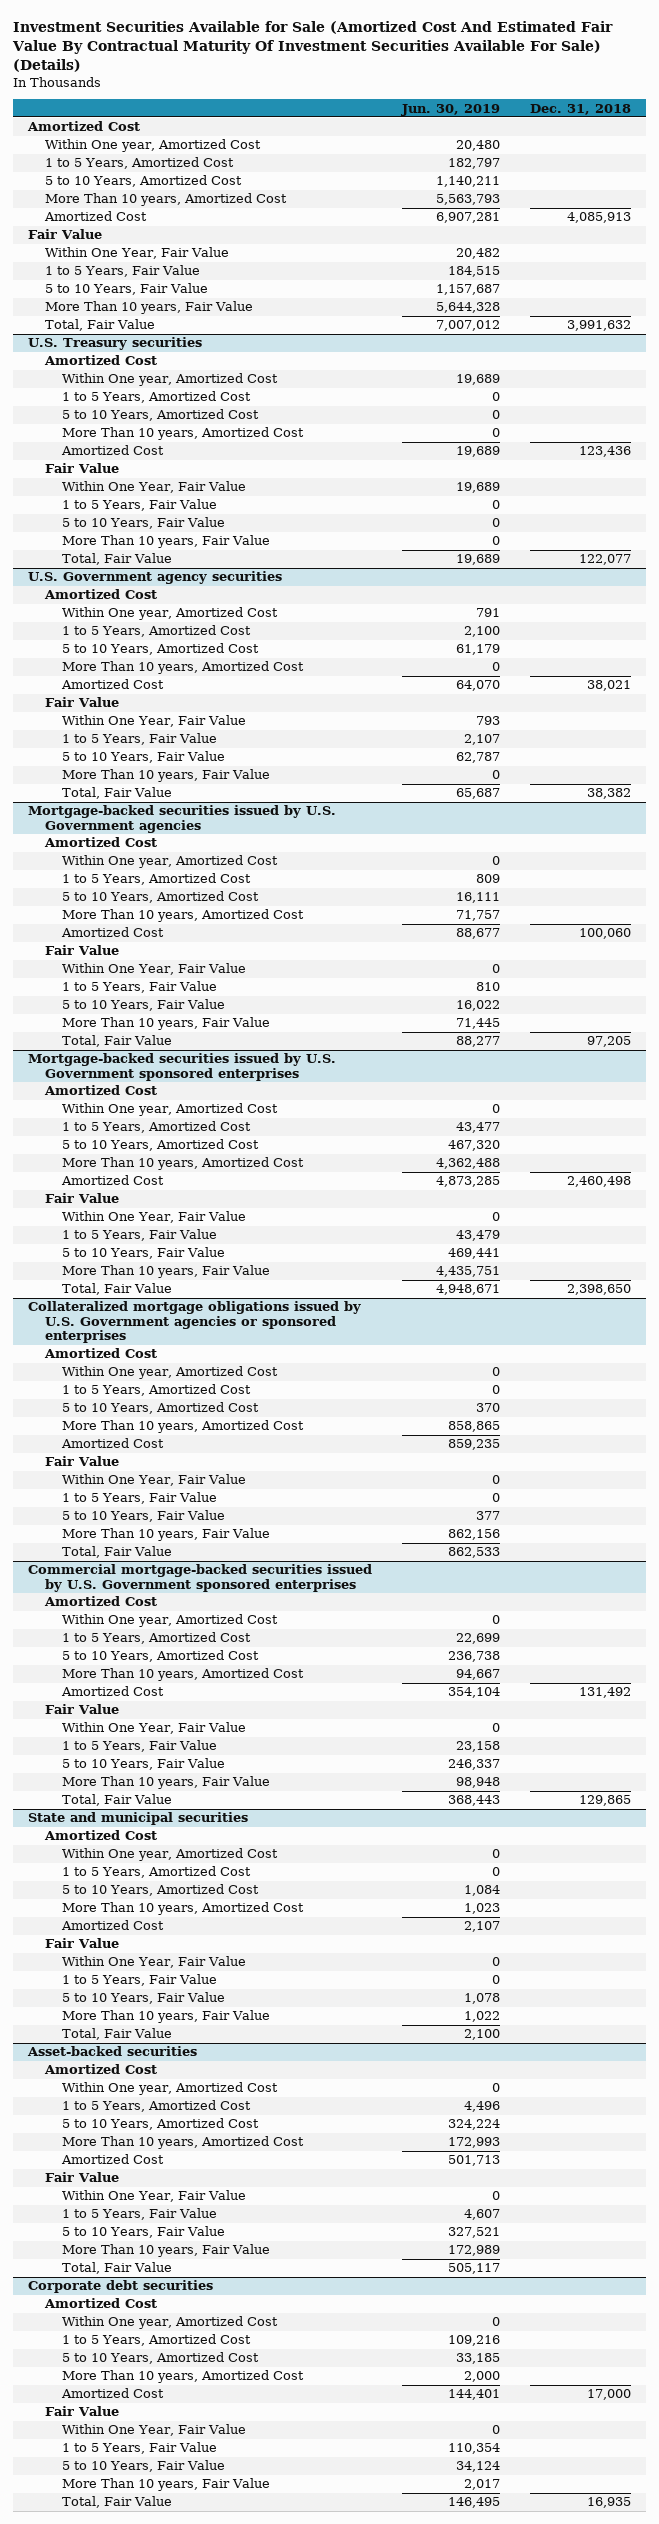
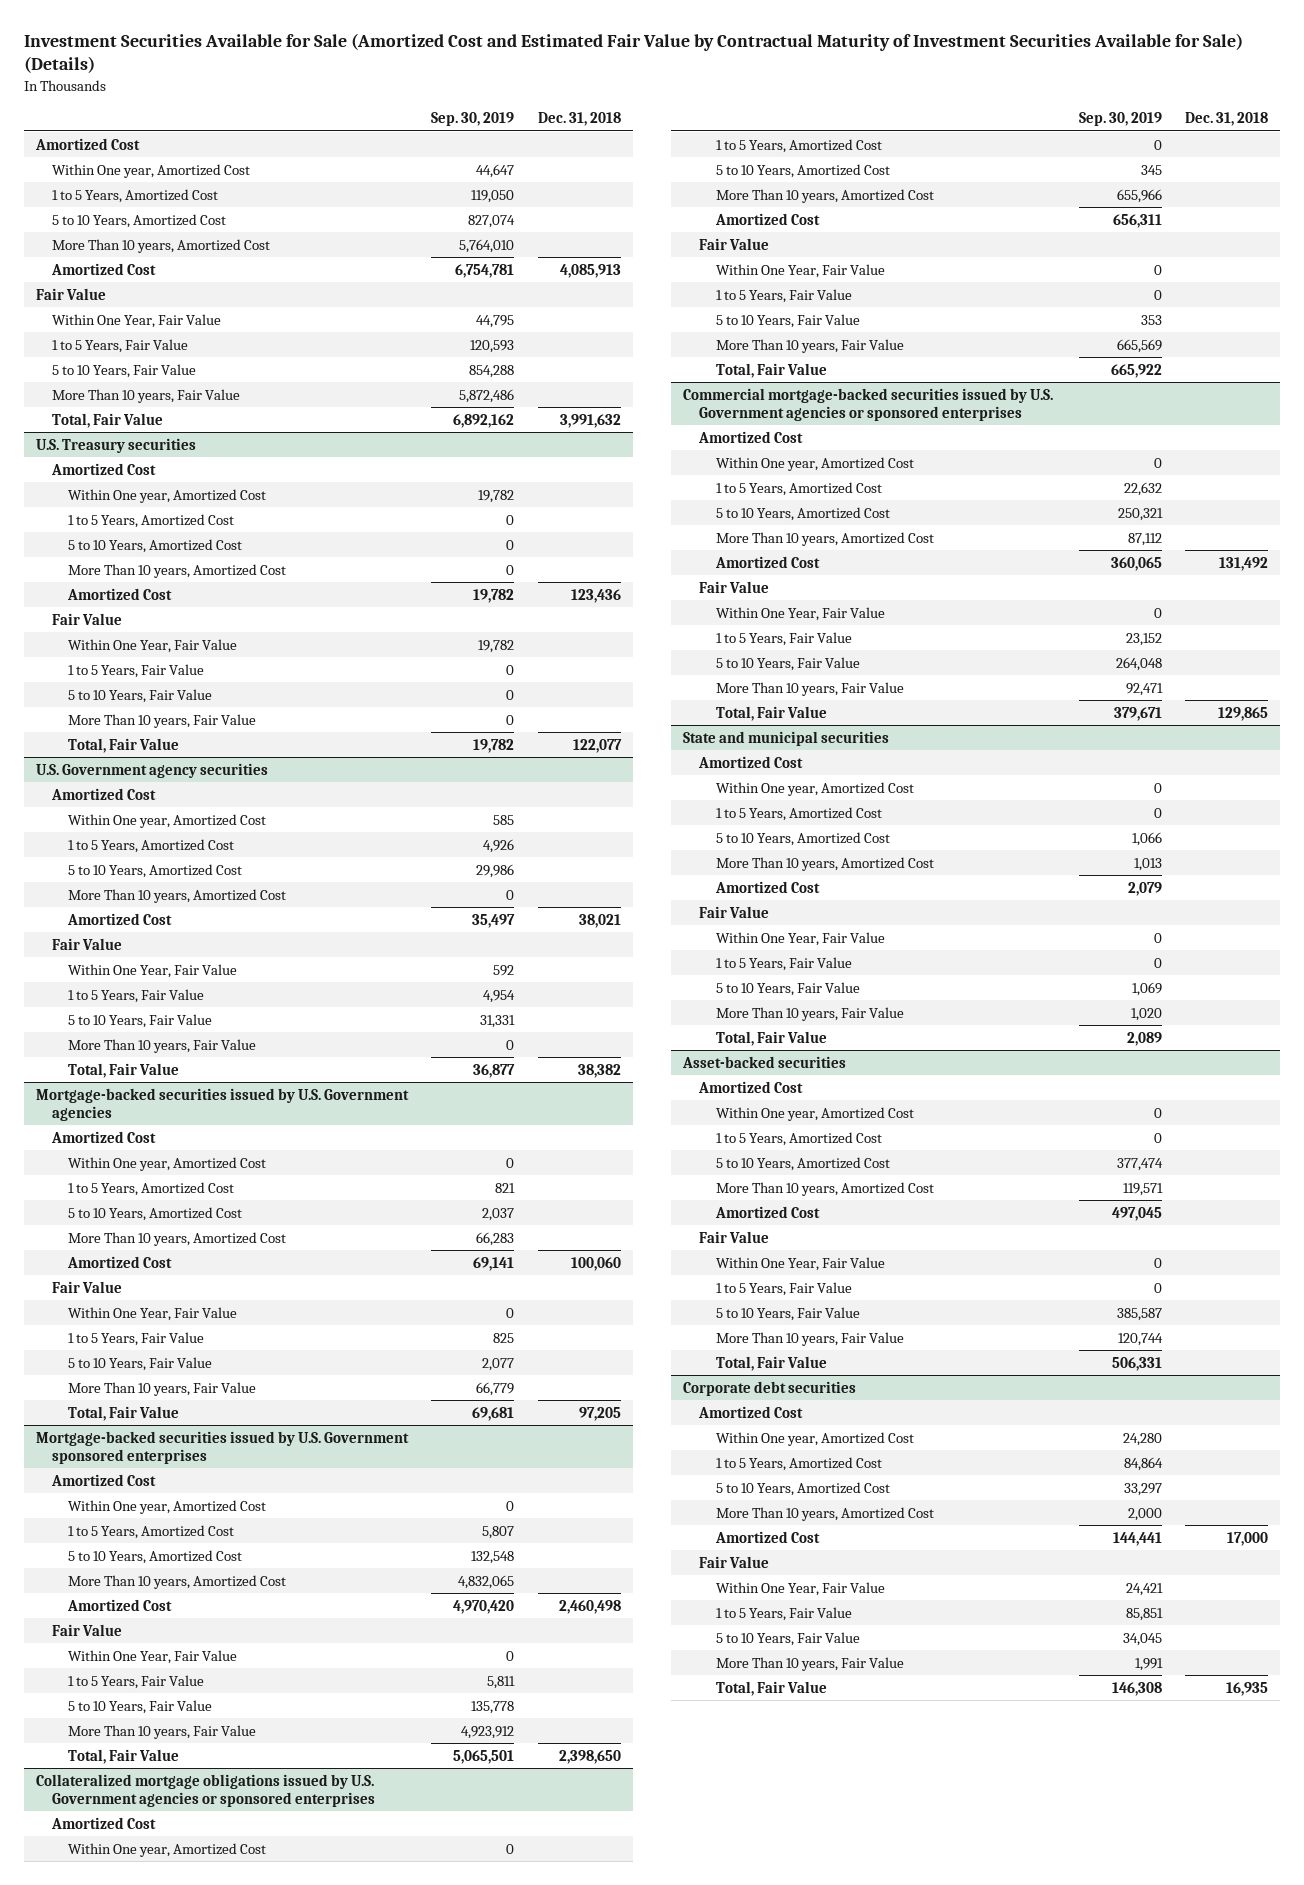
[12,21,614,73] Investment Securities Available for Sale (Amortized Cost And Estimated Fair Value By Contractual Maturity Of Investment Securities Available For Sale) (Details) -> [23,33,1243,74] Investment Securities Available for Sale (Amortized Cost and Estimated Fair Value by Contractual Maturity of Investment Securities Available for Sale) (Details)
[401,103,501,116] Jun. 30, 2019 -> none
none -> [431,112,515,127] Sep. 30, 2019
[28,1564,373,1592] Commercial mortgage-backed securities issued by U.S. Government sponsored enterprises -> [682,387,1053,421] Commercial mortgage-backed securities issued by U.S. Government agencies or sponsored enterprises

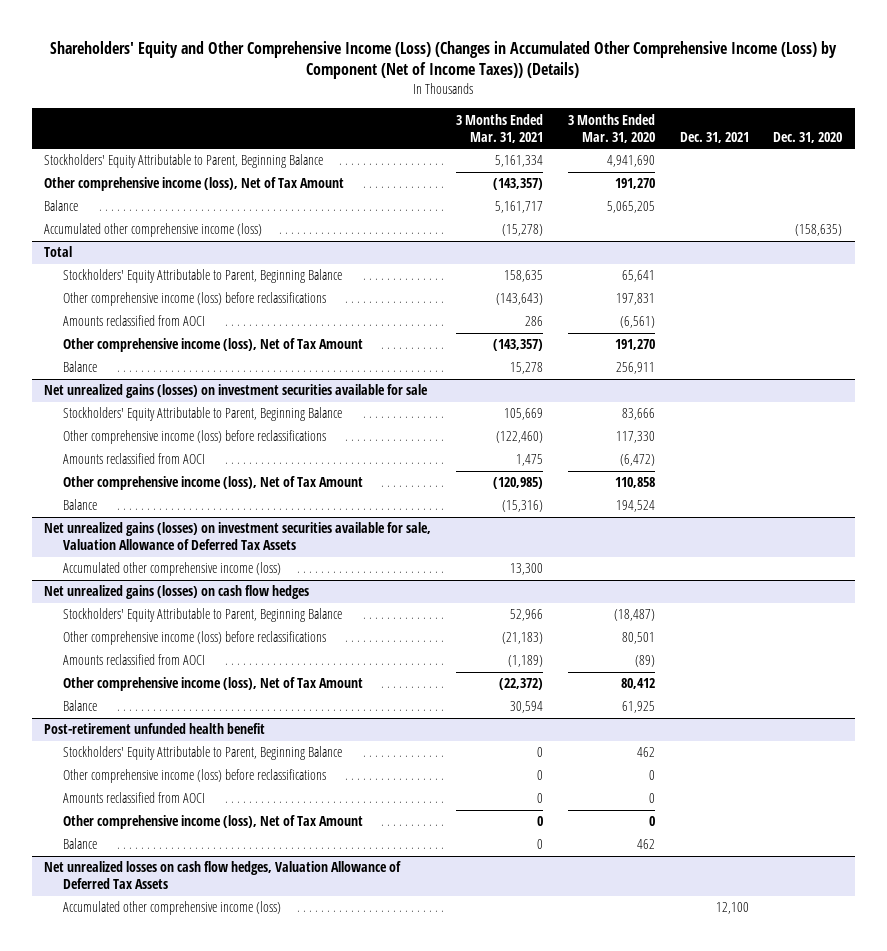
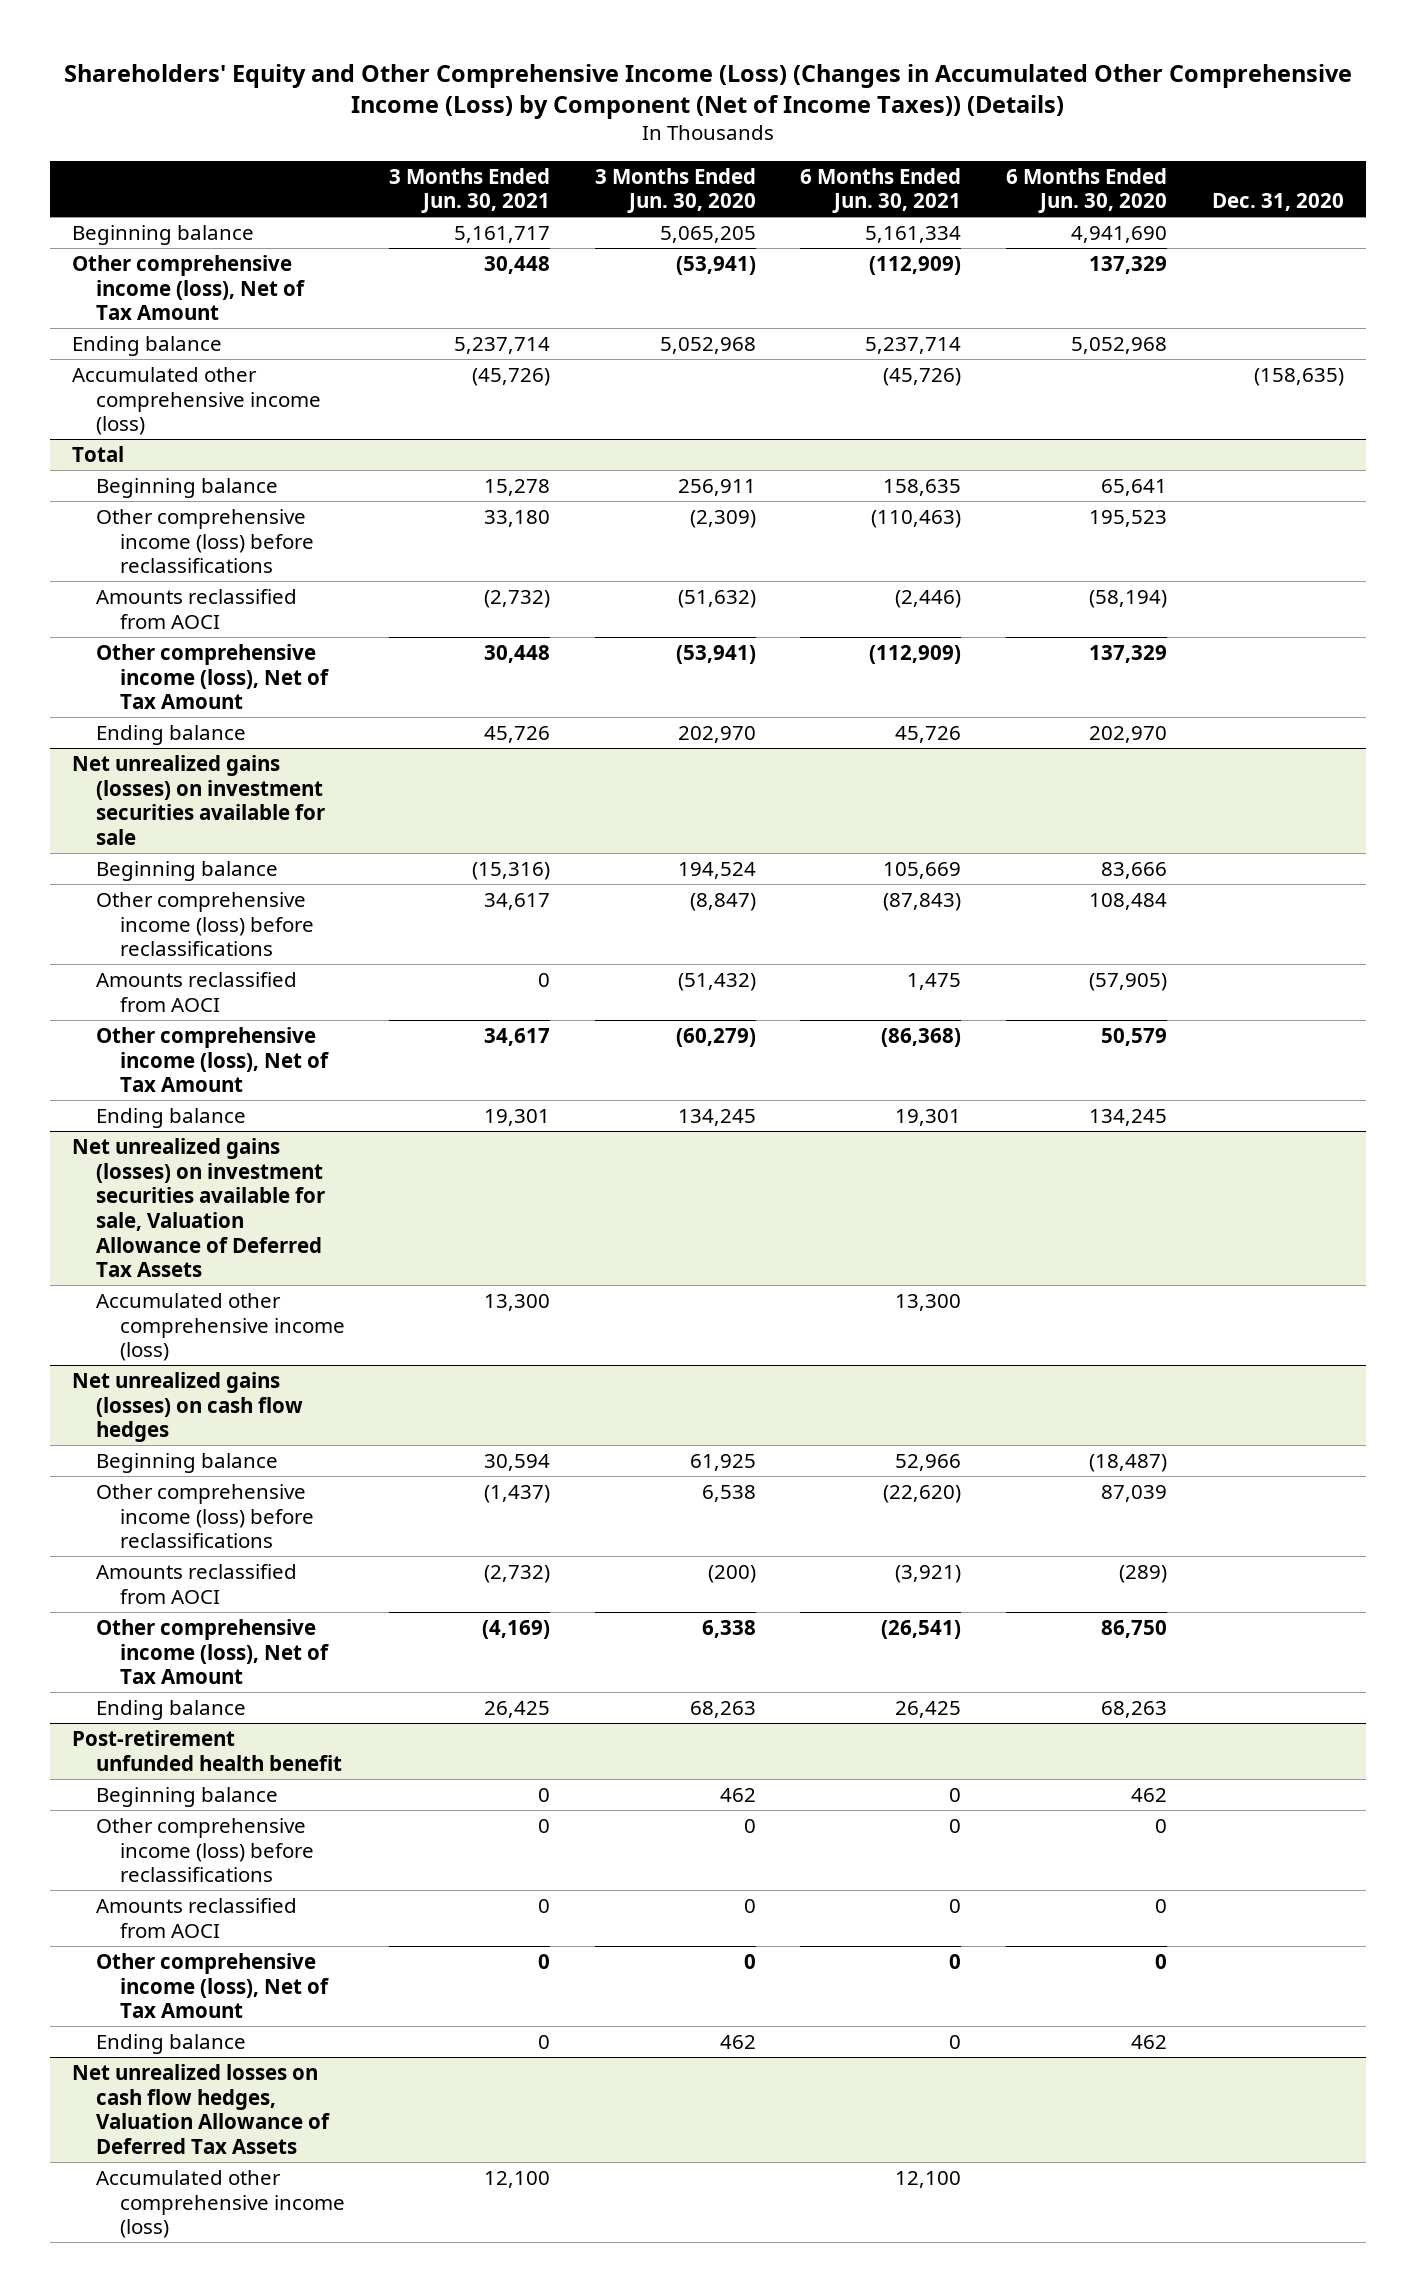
[456,113,544,143] 3 Months Ended Mar. 31, 2021 -> none
[567,113,655,143] 3 Months Ended Mar. 31, 2020 -> none
[679,131,749,143] Dec. 31, 2021 -> none
none -> [389,167,551,214] 3 Months Ended Jun. 30, 2021
none -> [594,167,756,214] 3 Months Ended Jun. 30, 2020
none -> [800,167,962,214] 6 Months Ended Jun. 30, 2021
none -> [1006,167,1168,214] 6 Months Ended Jun. 30, 2020
[44,154,324,169] Stockholders' Equity Attributable to Parent, Beginning Balance -> [72,224,255,245] Beginning balance
[44,200,79,212] Balance -> [72,335,223,356] Ending balance
[63,269,343,284] Stockholders' Equity Attributable to Parent, Beginning Balance -> [95,477,278,498] Beginning balance
[63,361,98,373] Balance -> [95,724,246,745] Ending balance
[63,407,343,422] Stockholders' Equity Attributable to Parent, Beginning Balance -> [95,860,278,881] Beginning balance
[63,499,98,511] Balance -> [95,1107,246,1128] Ending balance
[63,608,343,623] Stockholders' Equity Attributable to Parent, Beginning Balance -> [95,1452,278,1473] Beginning balance
[63,700,98,712] Balance -> [95,1699,246,1720] Ending balance
[63,746,343,761] Stockholders' Equity Attributable to Parent, Beginning Balance -> [95,1786,278,1807] Beginning balance
[63,838,98,850] Balance -> [95,2033,246,2054] Ending balance

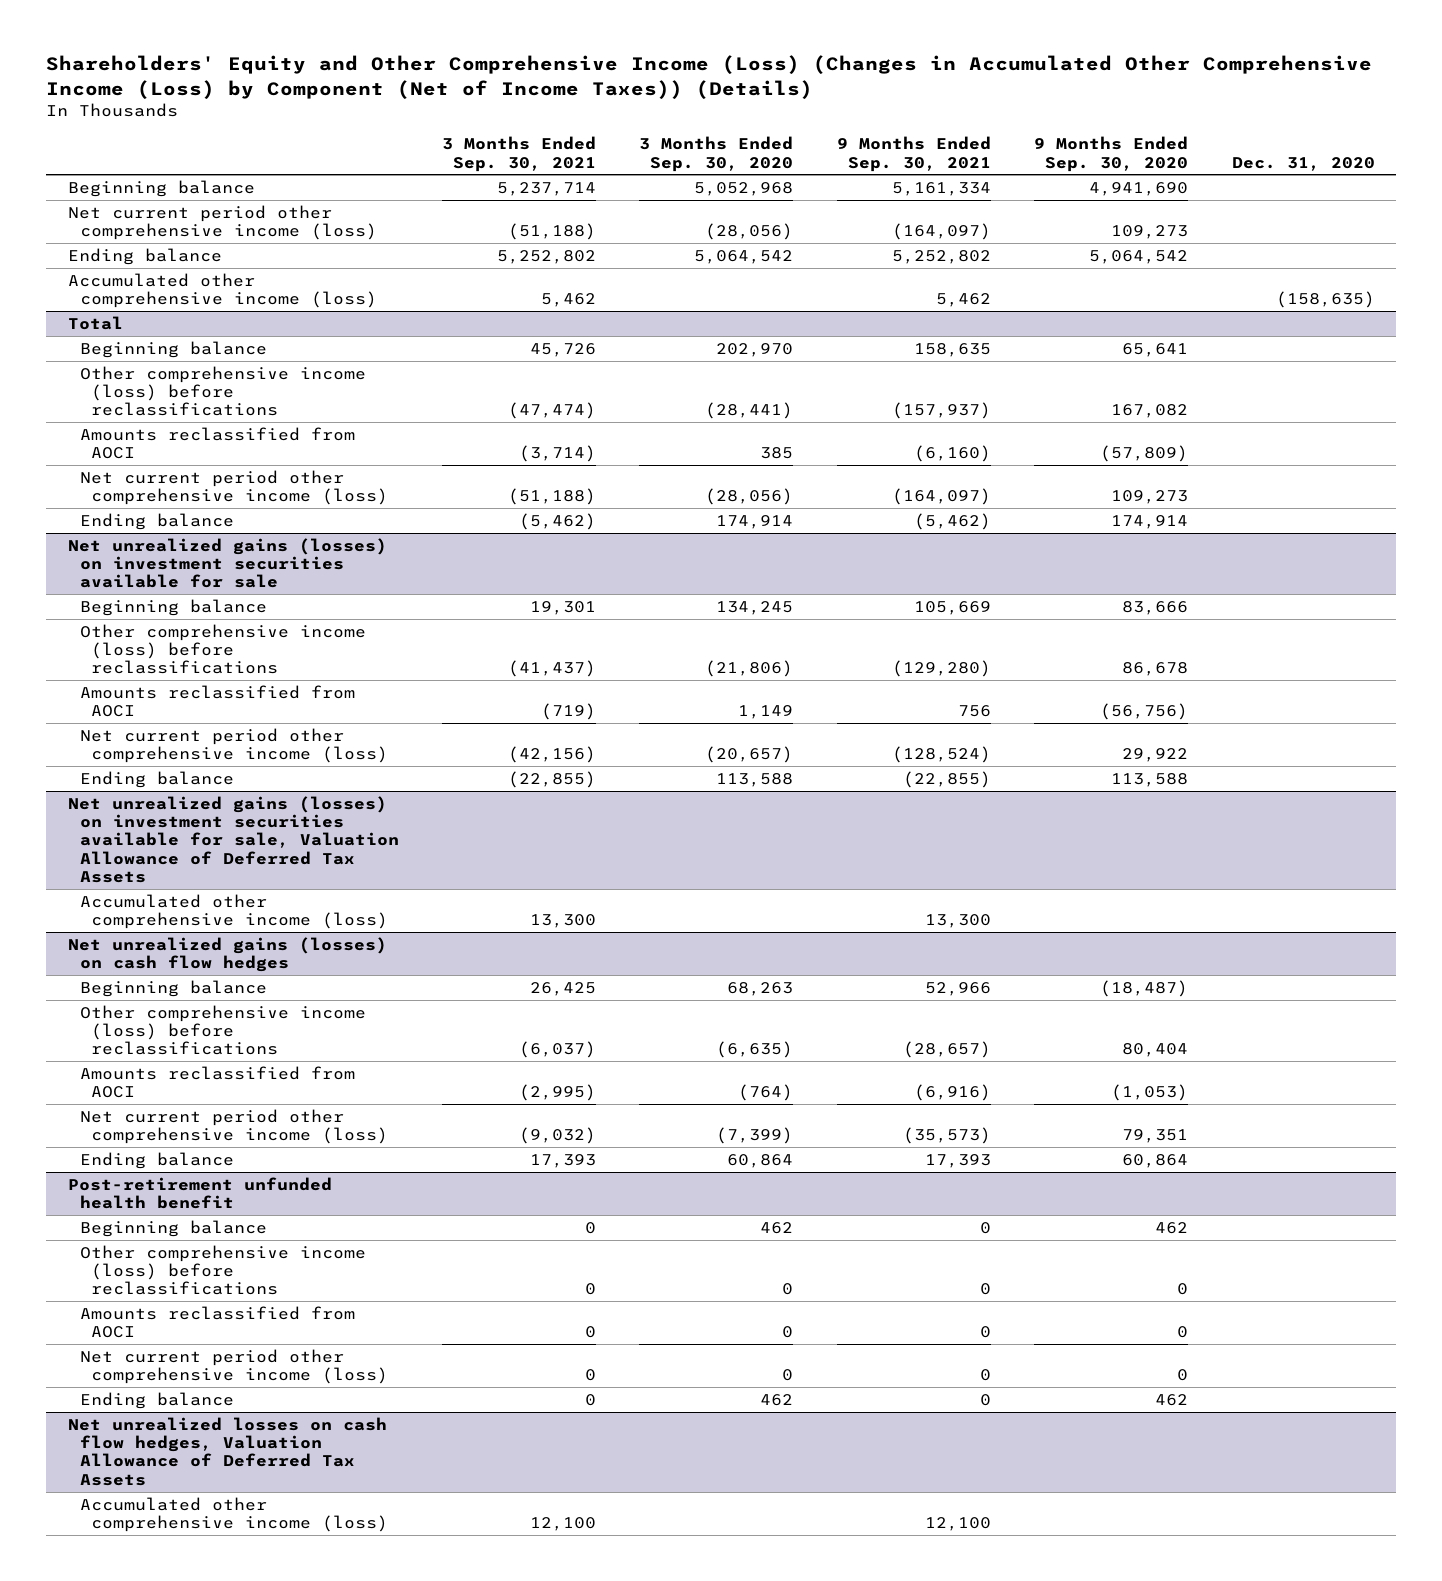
[389,167,551,214] 3 Months Ended Jun. 30, 2021 -> none
[594,167,756,214] 3 Months Ended Jun. 30, 2020 -> none
[800,167,962,214] 6 Months Ended Jun. 30, 2021 -> none
[1006,167,1168,214] 6 Months Ended Jun. 30, 2020 -> none
none -> [441,136,596,172] 3 Months Ended Sep. 30, 2021
none -> [639,136,794,172] 3 Months Ended Sep. 30, 2020
none -> [836,136,991,172] 9 Months Ended Sep. 30, 2021
none -> [1034,136,1189,172] 9 Months Ended Sep. 30, 2020
[72,254,305,321] Other comprehensive income (loss), Net of Tax Amount -> [67,204,377,241] Net current period other comprehensive income (loss)
[95,643,329,710] Other comprehensive income (loss), Net of Tax Amount -> [79,469,389,506] Net current period other comprehensive income (loss)
[95,1026,329,1093] Other comprehensive income (loss), Net of Tax Amount -> [79,727,389,764] Net current period other comprehensive income (loss)
[95,1618,329,1685] Other comprehensive income (loss), Net of Tax Amount -> [79,1108,389,1145] Net current period other comprehensive income (loss)
[95,1952,329,2019] Other comprehensive income (loss), Net of Tax Amount -> [79,1348,389,1385] Net current period other comprehensive income (loss)

